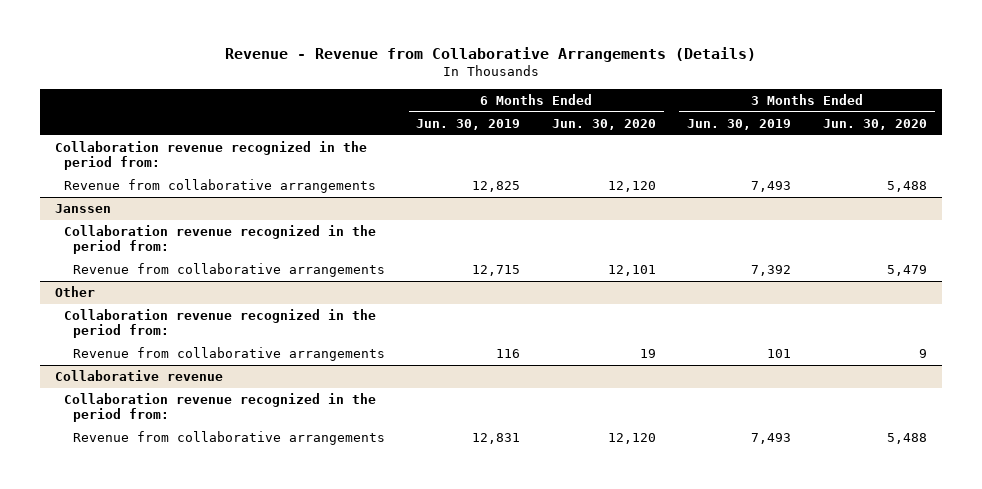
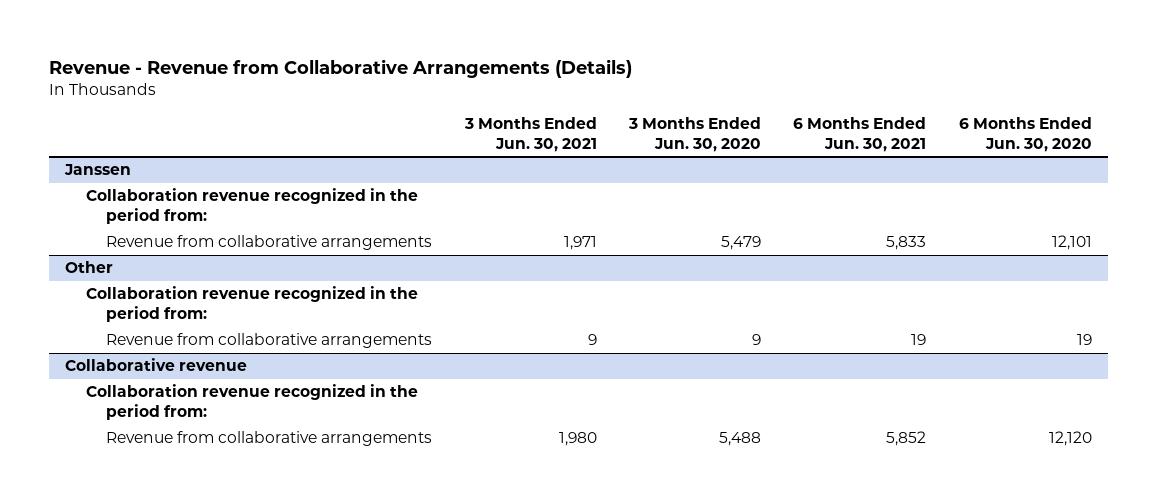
[416,118,521,130] Jun. 30, 2019 -> none
[687,118,792,130] Jun. 30, 2019 -> none
none -> [463,116,597,152] 3 Months Ended Jun. 30, 2021
none -> [793,116,927,152] 6 Months Ended Jun. 30, 2021
[55,141,368,170] Collaboration revenue recognized in the period from: -> none
[64,179,377,194] Revenue from collaborative arrangements -> none

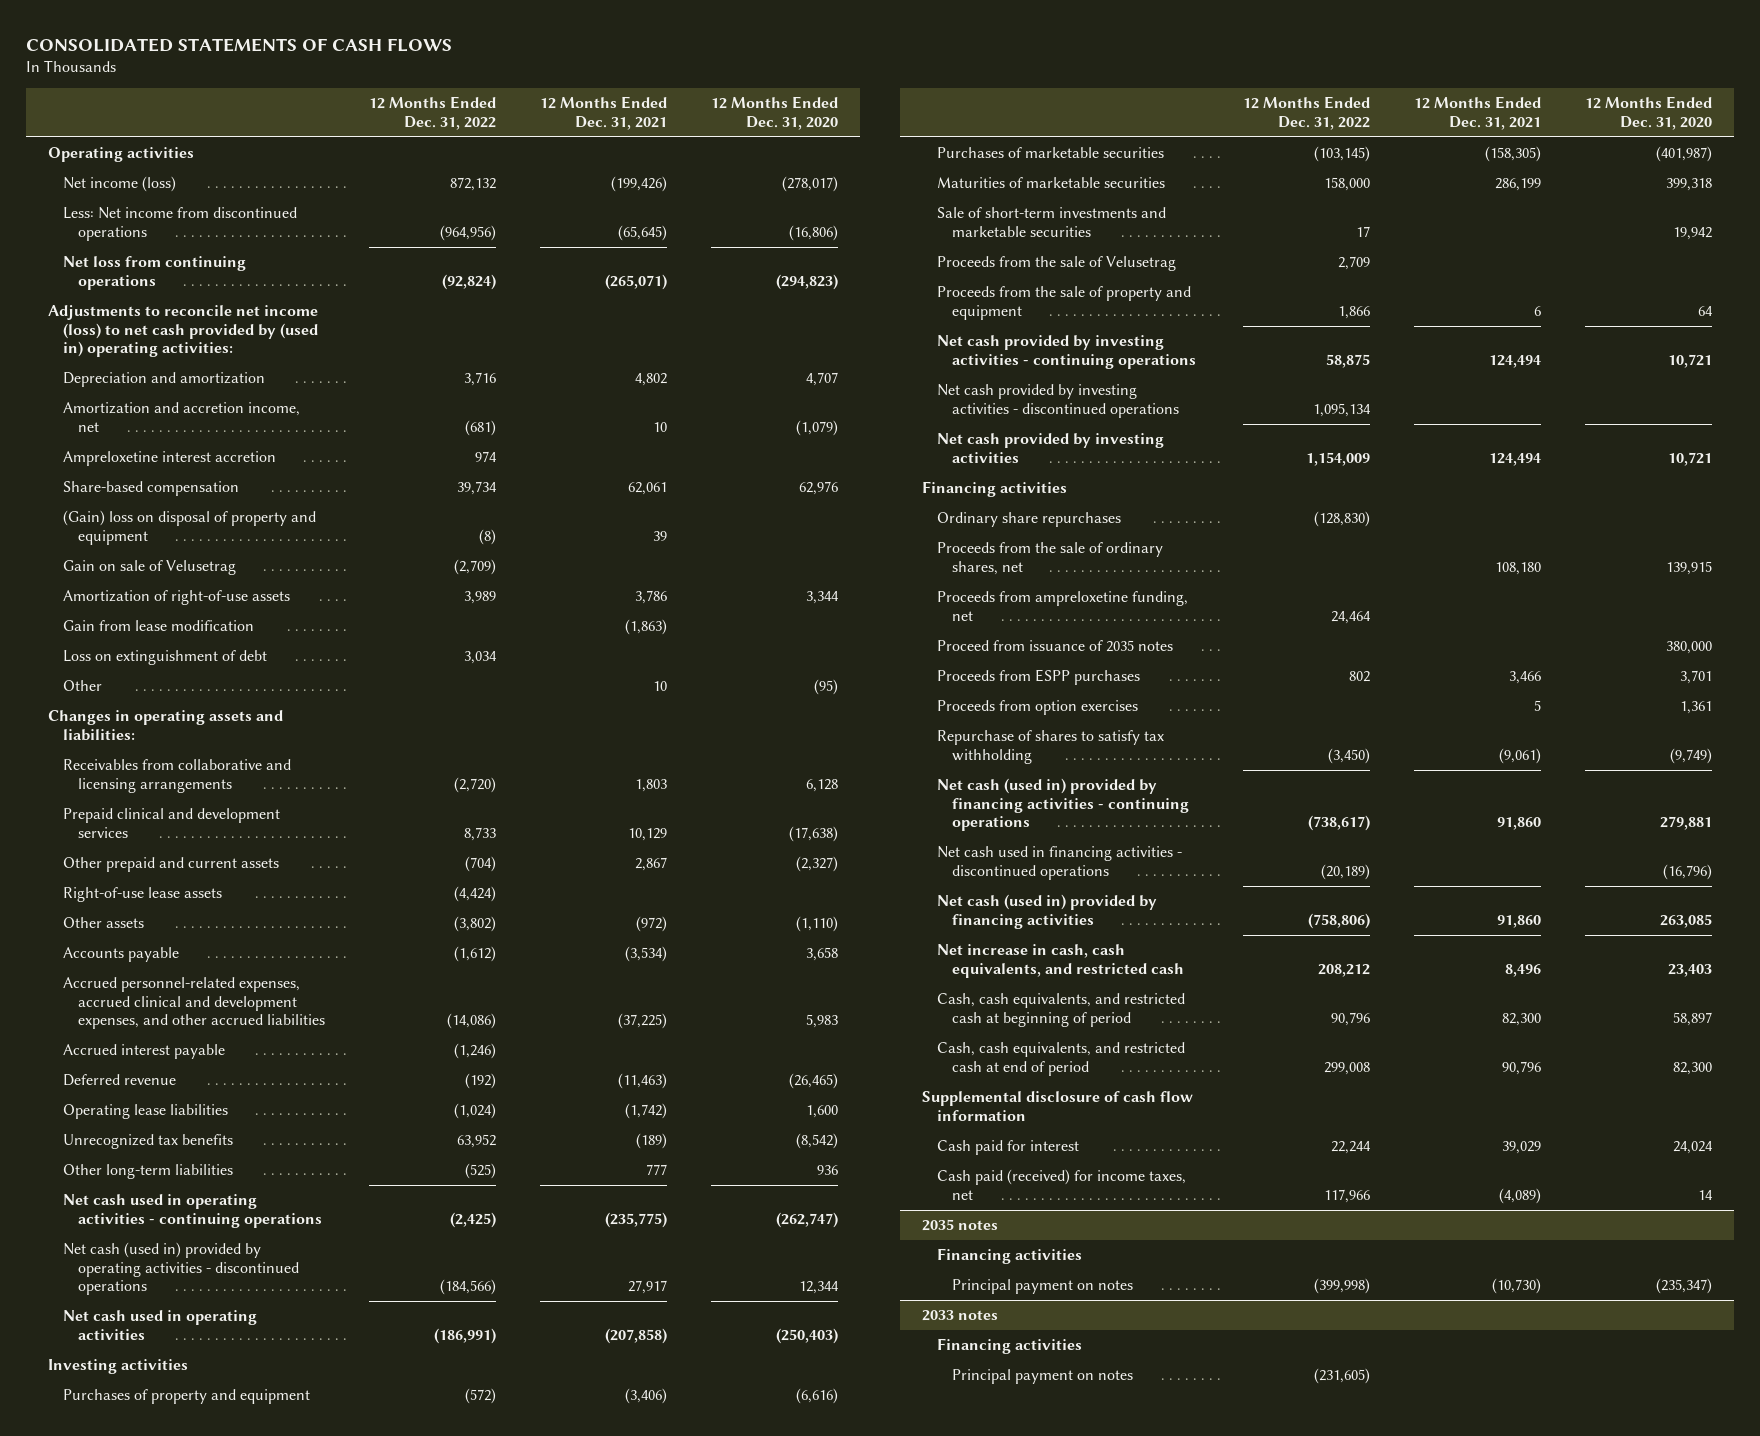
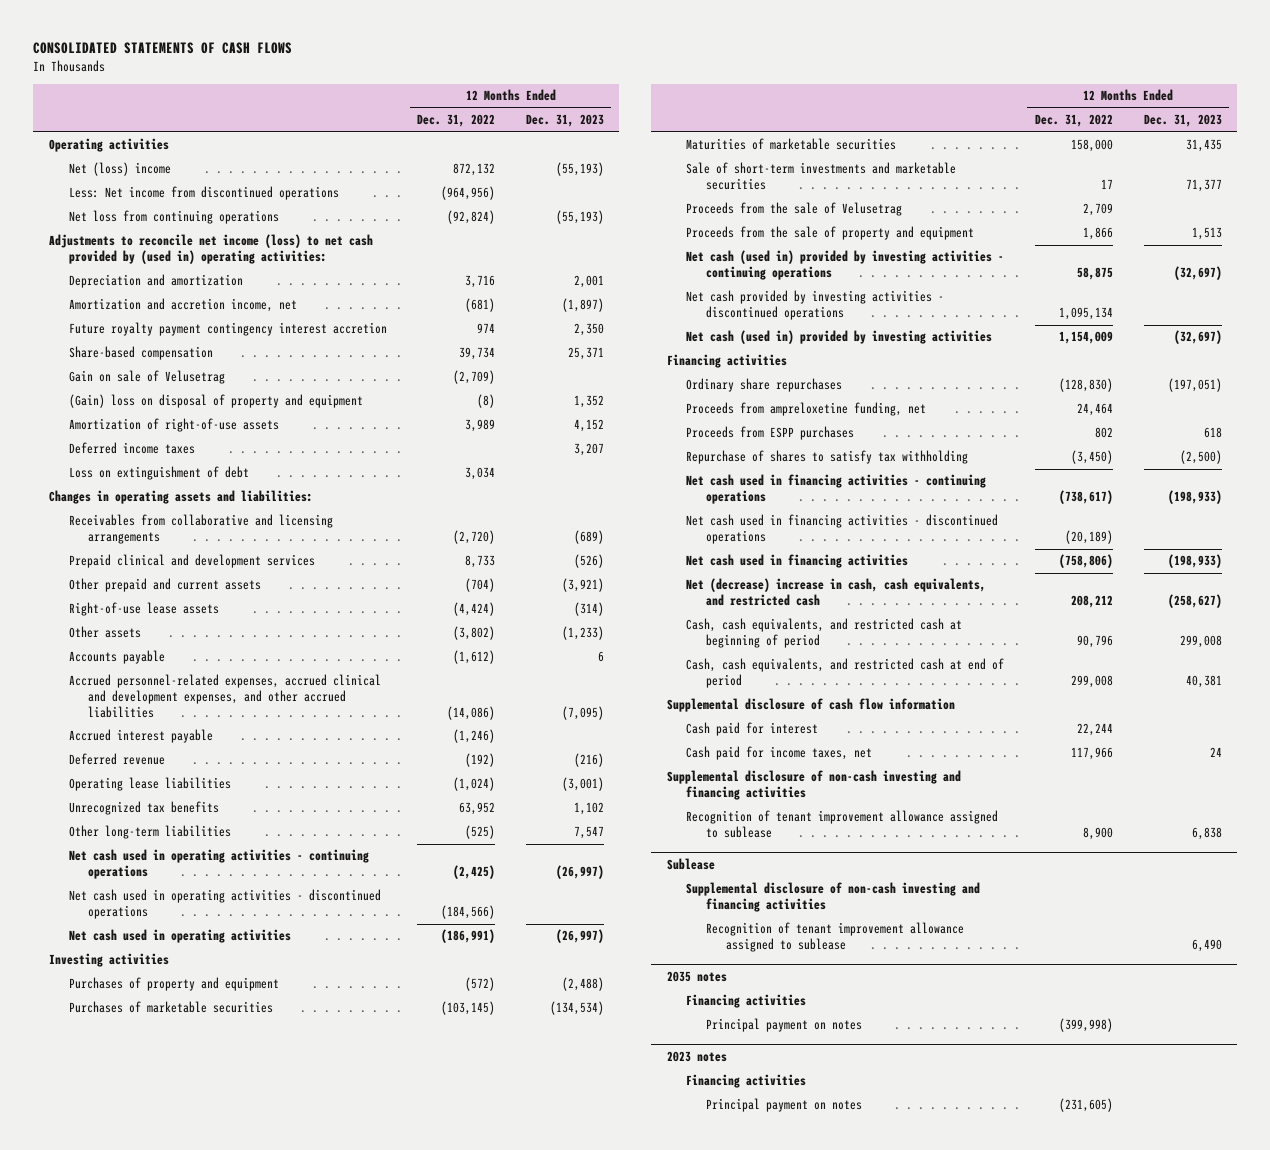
[540,96,668,130] 12 Months Ended Dec. 31, 2021 -> none
[711,96,839,130] 12 Months Ended Dec. 31, 2020 -> none
none -> [525,114,604,128] Dec. 31, 2023
[63,176,177,193] Net income (loss) -> [68,162,171,177] Net (loss) income
[63,451,277,467] Ampreloxetine interest accretion -> [68,322,387,337] Future royalty payment contingency interest accretion
[63,510,317,545] (Gain) loss on disposal of property and equipment -> [68,394,363,409] (Gain) loss on disposal of property and equipment
[63,620,255,632] Gain from lease modification -> none
none -> [68,442,195,455] Deferred income taxes
[63,680,103,692] Other -> none
[63,1242,299,1296] Net cash (used in) provided by operating activities - discontinued operations -> [68,889,381,920] Net cash used in operating activities - discontinued operations
[936,335,1196,369] Net cash provided by investing activities - continuing operations -> [686,250,1005,281] Net cash (used in) provided by investing activities - continuing operations
[936,433,1164,463] Net cash provided by investing activities -> [686,330,993,345] Net cash (used in) provided by investing activities
[936,542,1163,575] Proceeds from the sale of ordinary shares, net -> none
[936,640,1173,653] Proceed from issuance of 2035 notes -> none
[936,700,1138,716] Proceeds from option exercises -> none
[936,778,1189,832] Net cash (used in) provided by financing activities - continuing operations -> [686,474,987,505] Net cash used in financing activities - continuing operations
[936,894,1157,929] Net cash (used in) provided by financing activities -> [686,554,909,569] Net cash used in financing activities
[936,944,1184,978] Net increase in cash, cash equivalents, and restricted cash -> [686,578,987,607] Net (decrease) increase in cash, cash equivalents, and restricted cash
[936,1169,1186,1200] Cash paid (received) for income taxes, net -> [686,746,873,761] Cash paid for income taxes, net
none -> [666,770,961,801] Supplemental disclosure of non-cash investing and financing activities
none -> [686,810,999,839] Recognition of tenant improvement allowance assigned to sublease
none -> [666,858,715,871] Sublease
none -> [686,882,981,913] Supplemental disclosure of non-cash investing and financing activities
none -> [706,922,965,953] Recognition of tenant improvement allowance assigned to sublease
[921,1310,998,1322] 2033 notes -> [666,1051,727,1063] 2023 notes

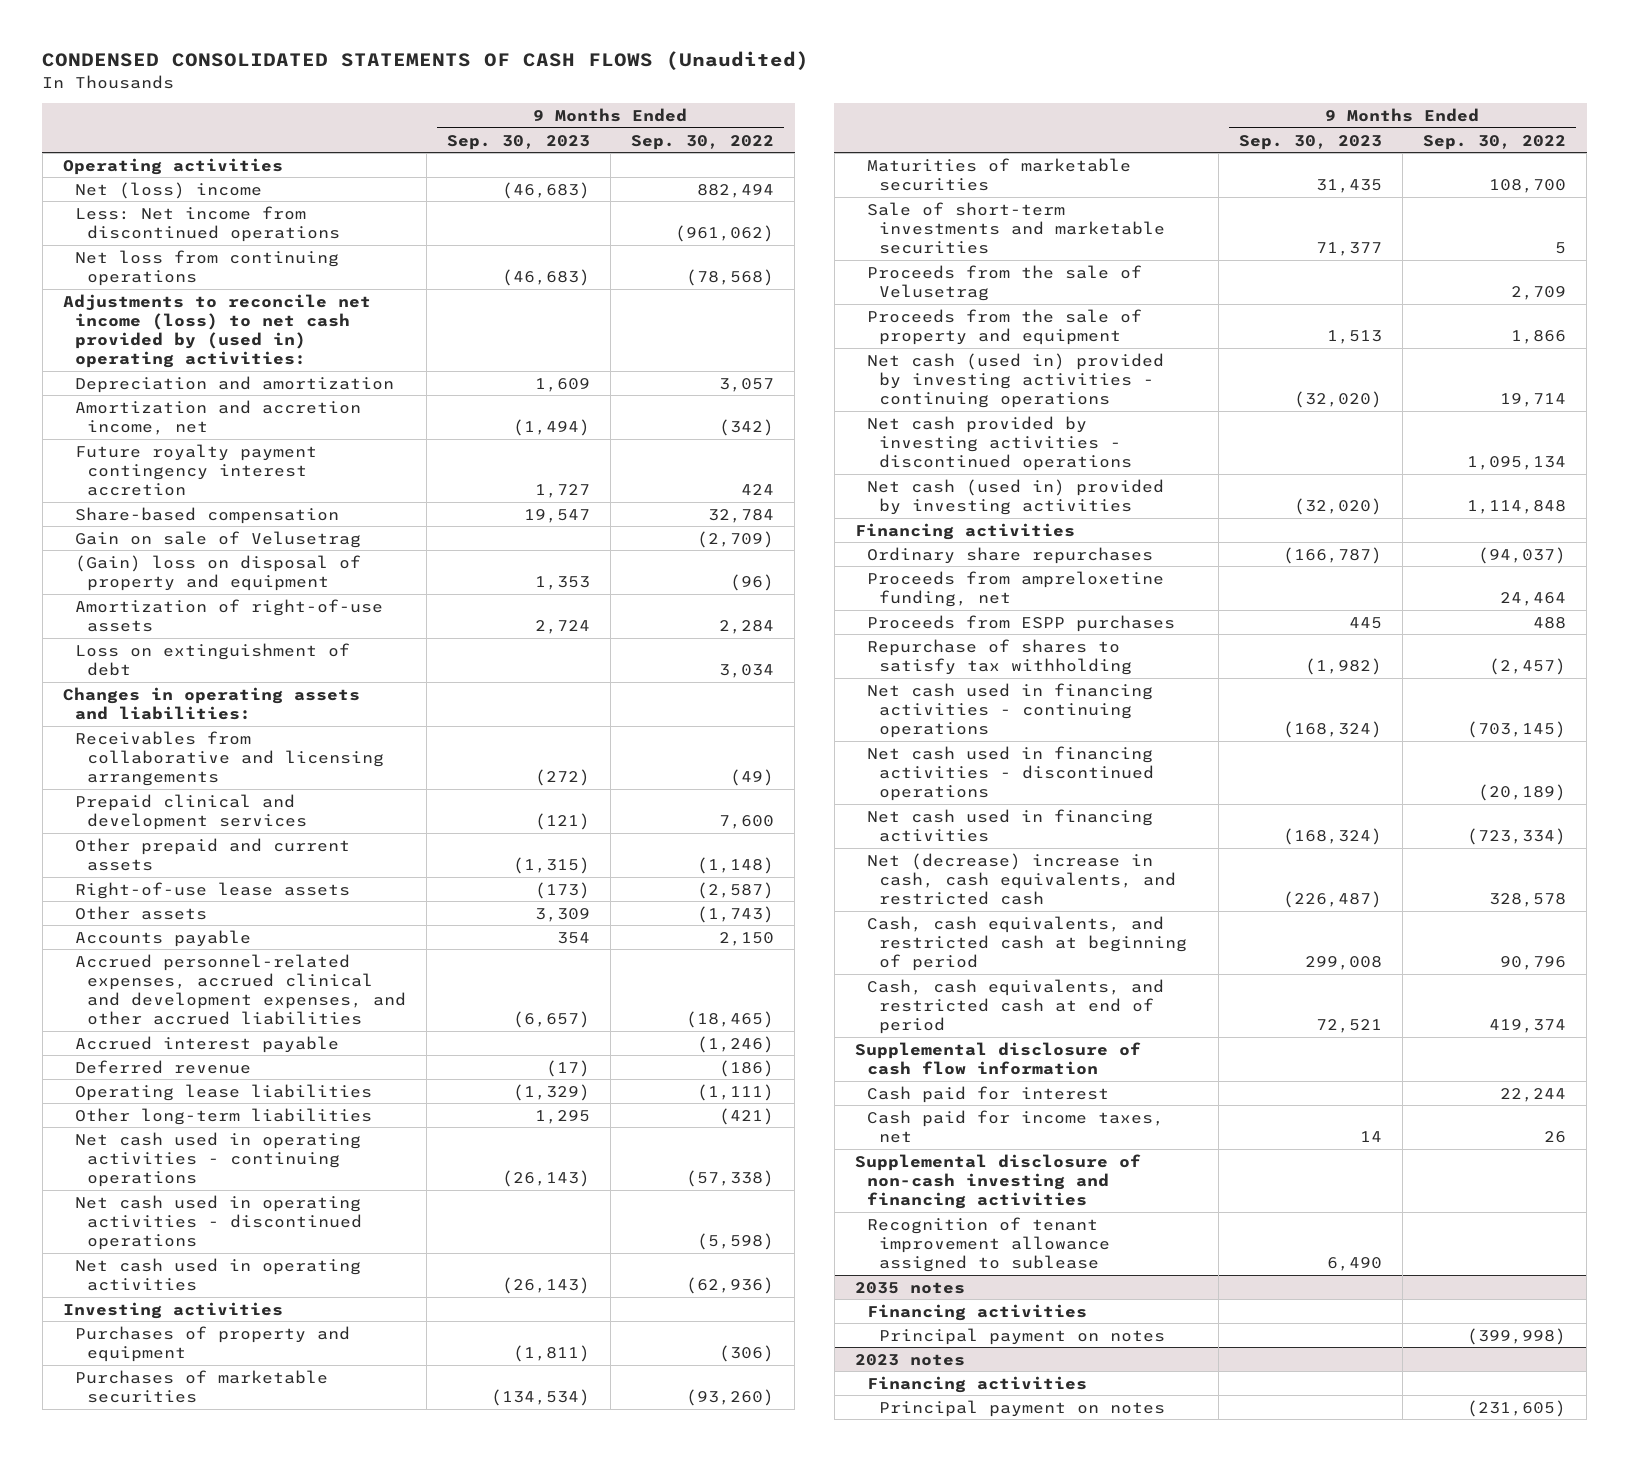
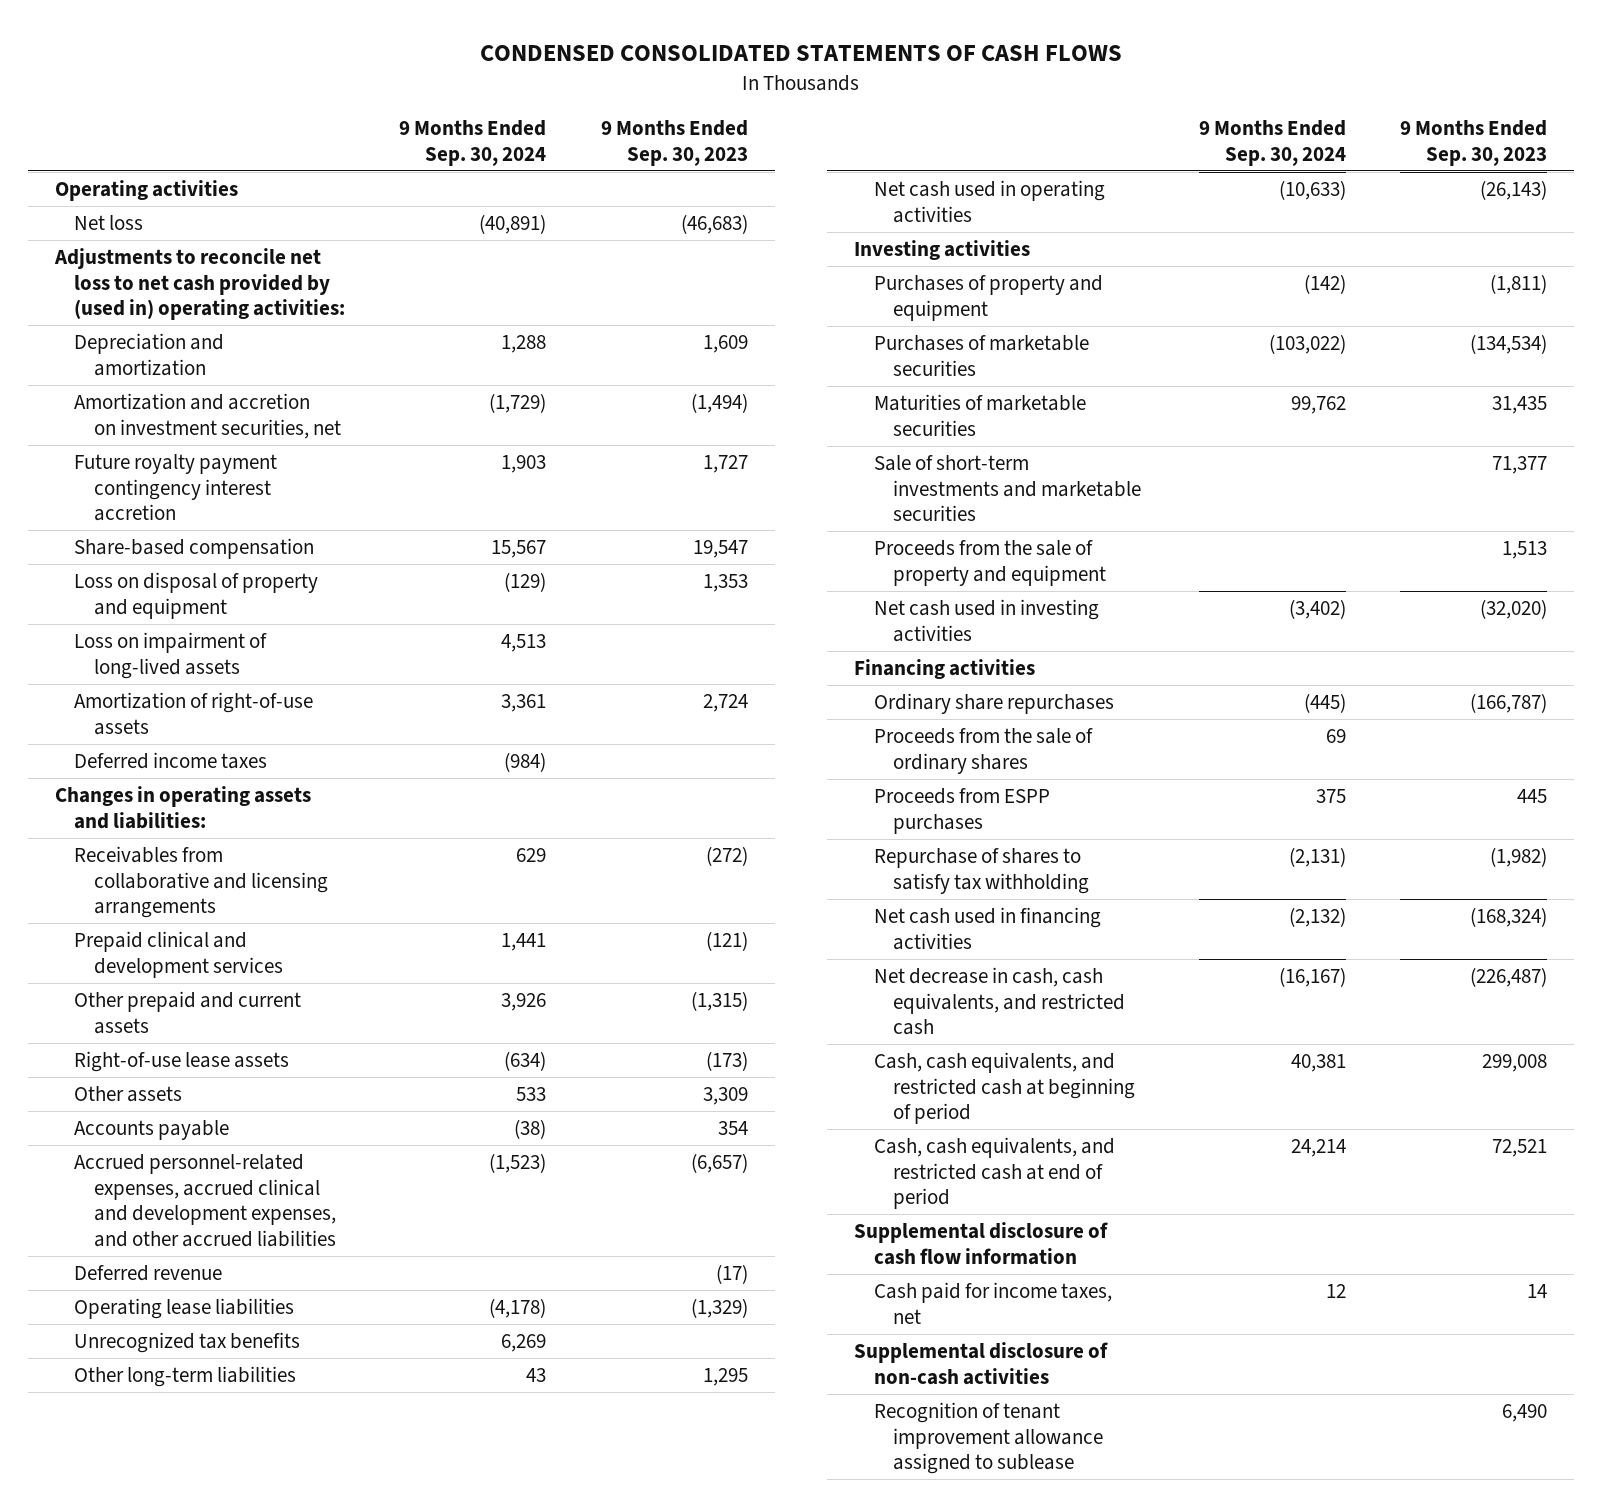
[42,51,810,71] CONDENSED CONSOLIDATED STATEMENTS OF CASH FLOWS (Unaudited) -> [479,45,1122,62] CONDENSED CONSOLIDATED STATEMENTS OF CASH FLOWS
[631,134,775,150] Sep. 30, 2022 -> none
none -> [399,120,547,166] 9 Months Ended Sep. 30, 2024
[74,205,340,242] Less: Net income from discontinued operations -> none
[74,249,339,286] Net loss from continuing operations -> none
[74,181,262,199] Net (loss) income -> [74,215,144,231] Net loss
[62,293,371,369] Adjustments to reconcile net income (loss) to net cash provided by (used in) operating activities: -> [54,248,346,321] Adjustments to reconcile net loss to net cash provided by (used in) operating activities:
[74,399,361,435] Amortization and accretion income, net -> [74,393,341,439] Amortization and accretion on investment securities, net
[74,530,361,548] Gain on sale of Velusetrag -> none
[74,554,361,591] (Gain) loss on disposal of property and equipment -> [74,572,319,619] Loss on disposal of property and equipment
none -> [74,632,268,679] Loss on impairment of long-lived assets
[74,642,350,676] Loss on extinguishment of debt -> none
none -> [74,752,268,770] Deferred income taxes
[74,1035,339,1053] Accrued interest payable -> none
none -> [74,1332,301,1354] Unrecognized tax benefits
[74,1131,361,1188] Net cash used in operating activities - continuing operations -> none
[74,1194,362,1251] Net cash used in operating activities - discontinued operations -> none
[866,264,1142,301] Proceeds from the sale of Velusetrag -> none
[866,352,1164,409] Net cash (used in) provided by investing activities - continuing operations -> none
[866,415,1132,472] Net cash provided by investing activities - discontinued operations -> none
[866,478,1164,515] Net cash (used in) provided by investing activities -> [873,599,1099,642] Net cash used in investing activities
[866,570,1164,607] Proceeds from ampreloxetine funding, net -> none
none -> [873,728,1093,774] Proceeds from the sale of ordinary shares
[866,682,1153,739] Net cash used in financing activities - continuing operations -> none
[866,745,1154,802] Net cash used in financing activities - discontinued operations -> none
[866,852,1176,906] Net (decrease) increase in cash, cash equivalents, and restricted cash -> [873,967,1125,1036] Net decrease in cash, cash equivalents, and restricted cash
[866,1085,1109,1103] Cash paid for interest -> none
[854,1153,1141,1210] Supplemental disclosure of non-cash investing and financing activities -> [854,1342,1109,1385] Supplemental disclosure of non-cash activities
[854,1281,965,1294] 2035 notes -> none
[866,1303,1087,1321] Financing activities -> none
[878,1327,1165,1345] Principal payment on notes -> none
[854,1353,965,1366] 2023 notes -> none
[866,1375,1087,1393] Financing activities -> none
[878,1399,1165,1417] Principal payment on notes -> none

